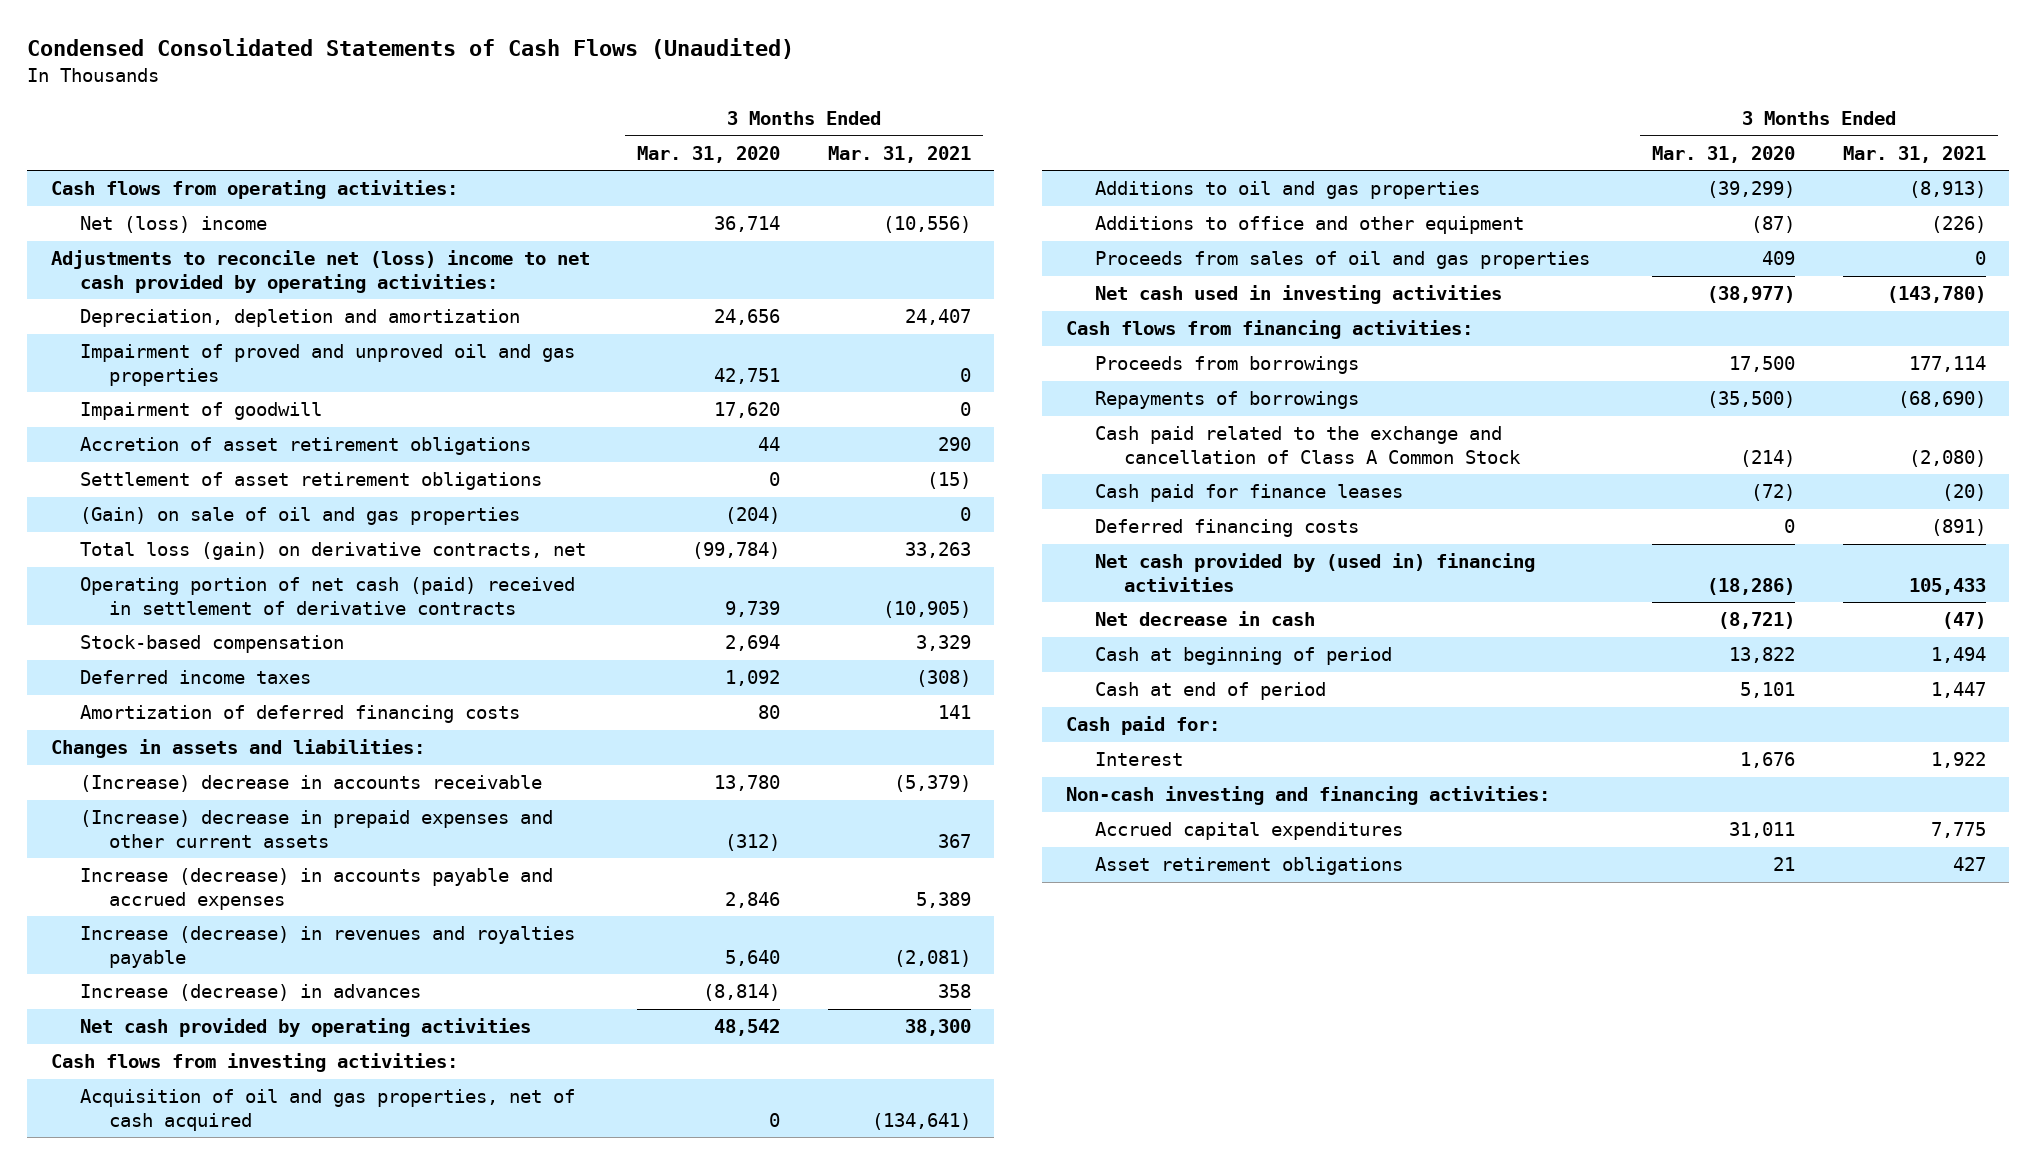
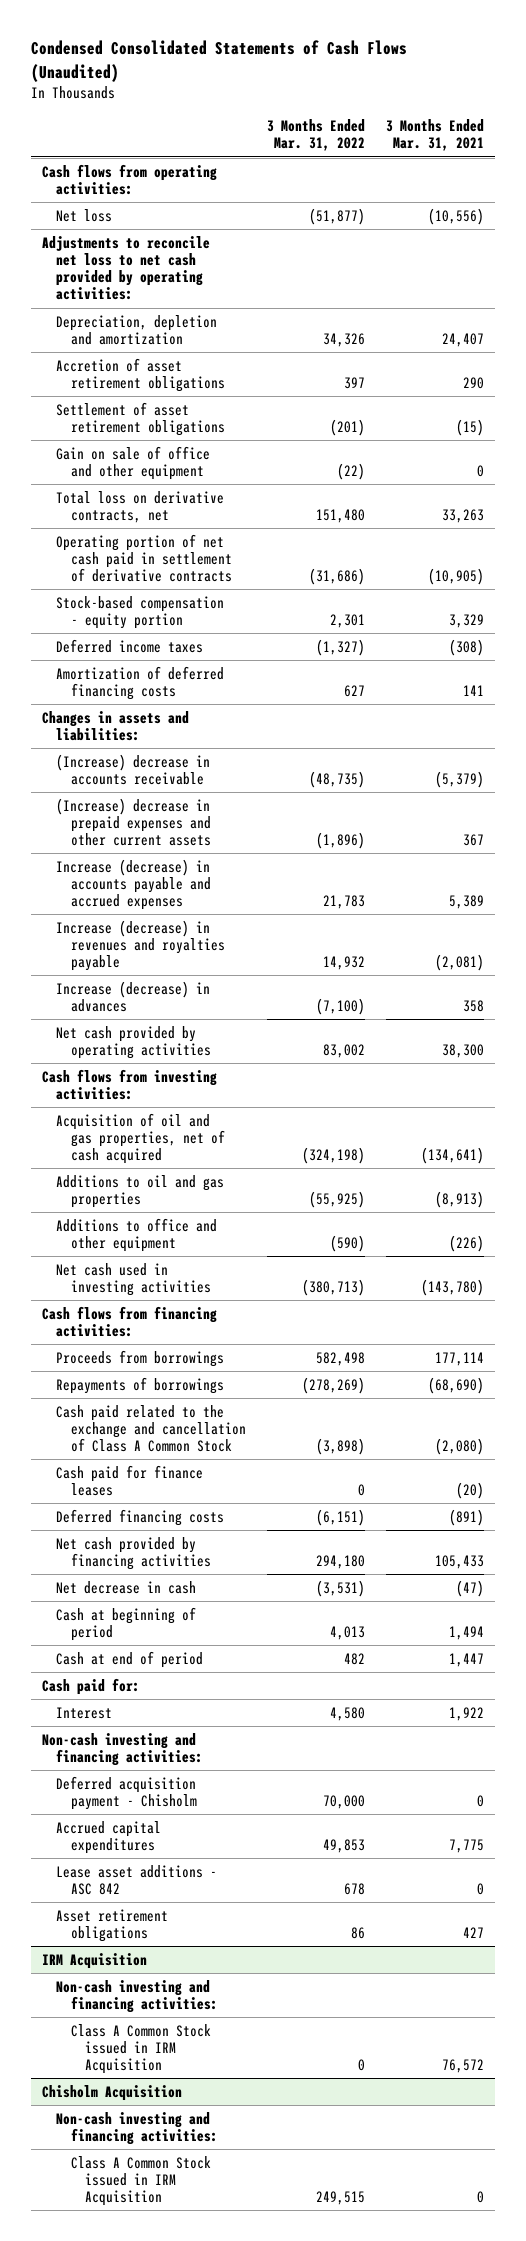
[637,145,781,163] Mar. 31, 2020 -> none
none -> [267,119,366,152] 3 Months Ended Mar. 31, 2022
[79,216,267,234] Net (loss) income -> [56,208,113,222] Net loss
[50,250,590,293] Adjustments to reconcile net (loss) income to net cash provided by operating activities: -> [42,235,211,301] Adjustments to reconcile net loss to net cash provided by operating activities:
[79,344,575,386] Impairment of proved and unproved oil and gas properties -> none
[79,402,322,421] Impairment of goodwill -> none
[79,507,520,526] (Gain) on sale of oil and gas properties -> none
none -> [56,445,211,480] Gain on sale of office and other equipment
[79,542,586,561] Total loss (gain) on derivative contracts, net -> [56,490,225,523] Total loss on derivative contracts, net
[79,577,575,615] Operating portion of net cash (paid) received in settlement of derivative contracts -> [56,533,232,583] Operating portion of net cash paid in settlement of derivative contracts
[79,635,344,654] Stock-based compensation -> [56,595,225,629] Stock-based compensation - equity portion
[1094,251,1590,270] Proceeds from sales of oil and gas properties -> none
[1094,553,1535,592] Net cash provided by (used in) financing activities -> [56,1536,211,1570] Net cash provided by financing activities
none -> [56,1775,197,1810] Deferred acquisition payment - Chisholm
none -> [56,1864,218,1895] Lease asset additions - ASC 842
none -> [42,1952,148,1969] IRM Acquisition
none -> [56,1979,218,2013] Non-cash investing and financing activities:
none -> [70,2023,211,2075] Class A Common Stock issued in IRM Acquisition
none -> [42,2084,183,2101] Chisholm Acquisition
none -> [56,2111,218,2145] Non-cash investing and financing activities:
none -> [70,2155,211,2207] Class A Common Stock issued in IRM Acquisition

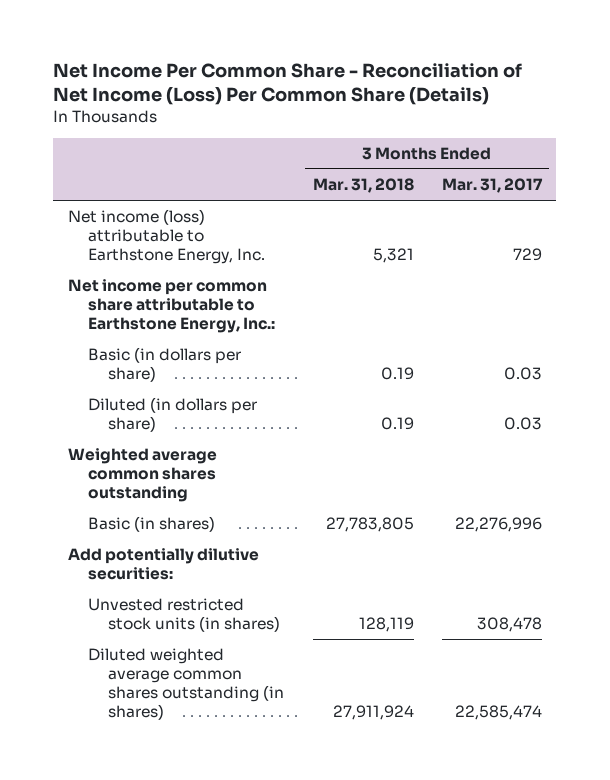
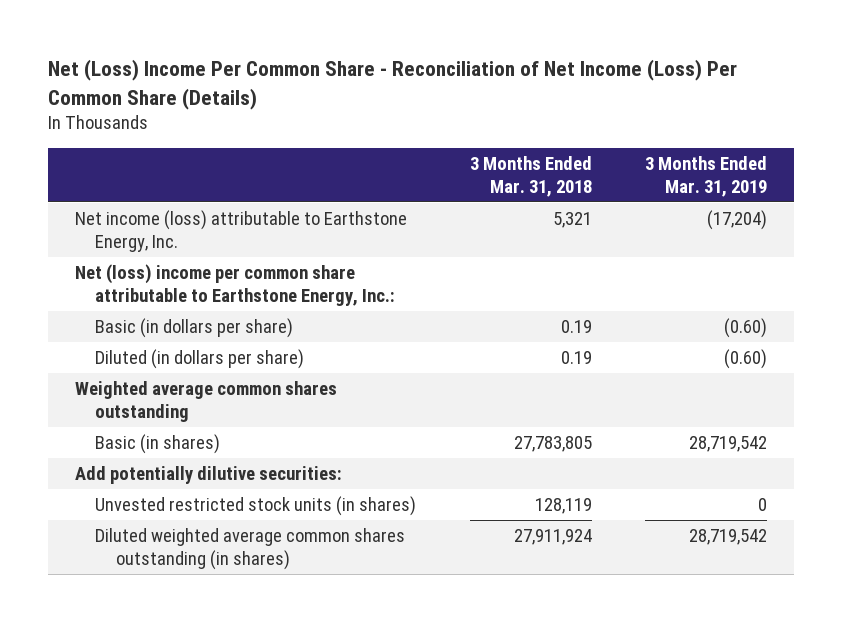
[53,63,523,106] Net Income Per Common Share - Reconciliation of Net Income (Loss) Per Common Share (Details) -> [48,59,738,110] Net (Loss) Income Per Common Share - Reconciliation of Net Income (Loss) Per Common Share (Details)
[441,178,543,194] Mar. 31, 2017 -> none
none -> [645,155,768,197] 3 Months Ended Mar. 31, 2019
[67,279,275,333] Net income per common share attributable to Earthstone Energy, Inc.: -> [74,263,396,307] Net (loss) income per common share attributable to Earthstone Energy, Inc.:

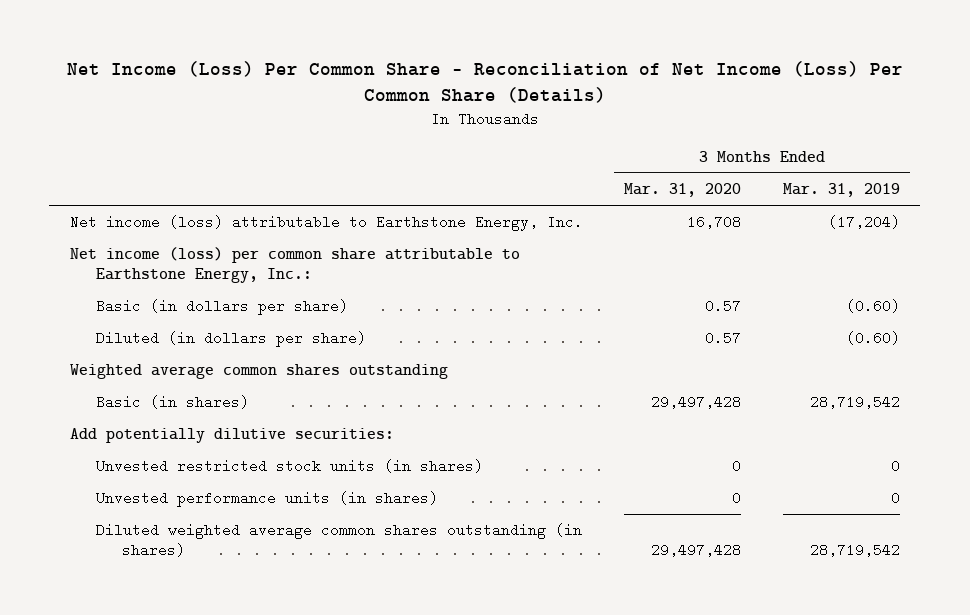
[48,59,738,110] Net (Loss) Income Per Common Share - Reconciliation of Net Income (Loss) Per Common Share (Details) -> [66,61,903,104] Net Income (Loss) Per Common Share - Reconciliation of Net Income (Loss) Per Common Share (Details)
[469,155,592,197] 3 Months Ended Mar. 31, 2018 -> none
none -> [624,183,742,198] Mar. 31, 2020
[74,263,396,307] Net (loss) income per common share attributable to Earthstone Energy, Inc.: -> [69,247,520,284] Net income (loss) per common share attributable to Earthstone Energy, Inc.:
none -> [95,491,438,508] Unvested performance units (in shares)

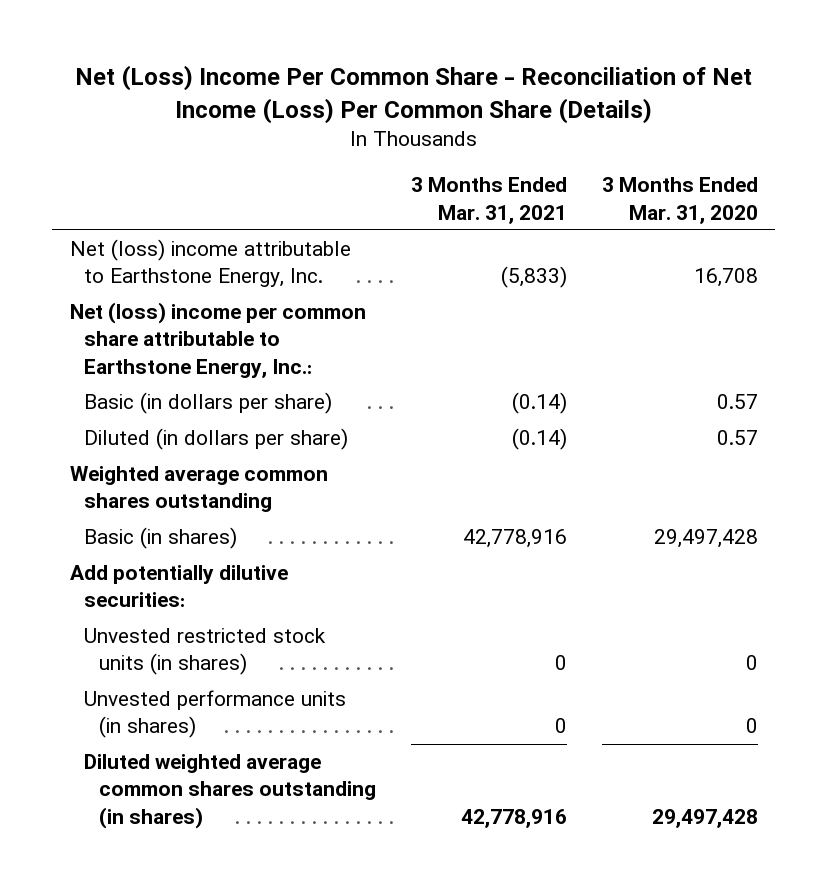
[66,61,903,104] Net Income (Loss) Per Common Share - Reconciliation of Net Income (Loss) Per Common Share (Details) -> [74,64,752,124] Net (Loss) Income Per Common Share - Reconciliation of Net Income (Loss) Per Common Share (Details)
[782,183,900,198] Mar. 31, 2019 -> none
none -> [410,177,567,224] 3 Months Ended Mar. 31, 2021
[69,215,583,232] Net income (loss) attributable to Earthstone Energy, Inc. -> [69,239,351,288] Net (loss) income attributable to Earthstone Energy, Inc.
[69,247,520,284] Net income (loss) per common share attributable to Earthstone Energy, Inc.: -> [69,302,366,378] Net (loss) income per common share attributable to Earthstone Energy, Inc.:

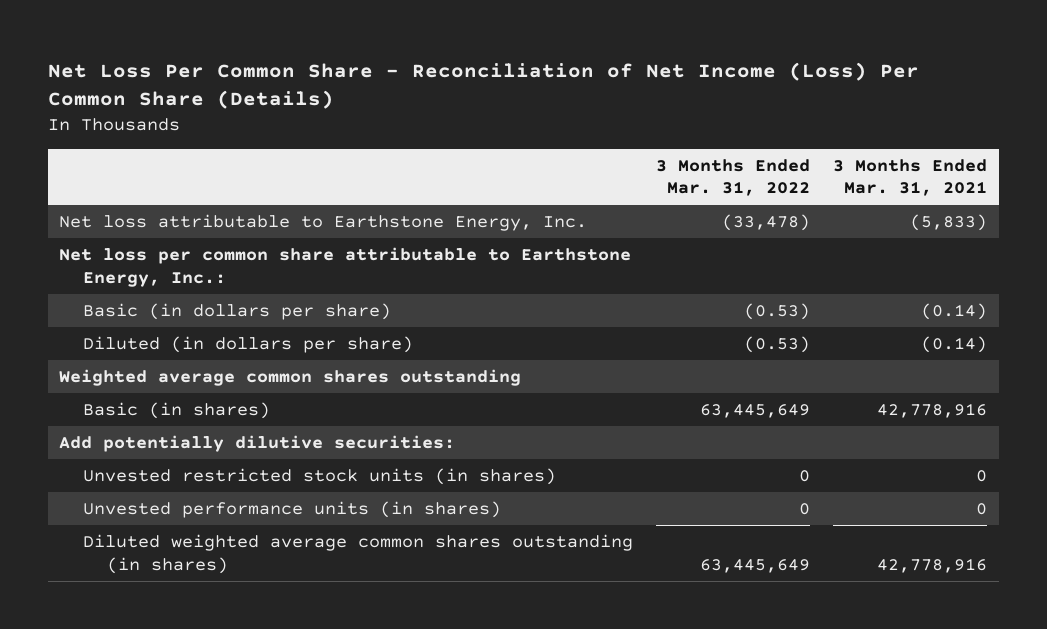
[74,64,752,124] Net (Loss) Income Per Common Share - Reconciliation of Net Income (Loss) Per Common Share (Details) -> [47,61,919,110] Net Loss Per Common Share - Reconciliation of Net Income (Loss) Per Common Share (Details)
[601,177,758,224] 3 Months Ended Mar. 31, 2020 -> none
none -> [656,158,811,197] 3 Months Ended Mar. 31, 2022
[69,239,351,288] Net (loss) income attributable to Earthstone Energy, Inc. -> [59,214,588,232] Net loss attributable to Earthstone Energy, Inc.
[69,302,366,378] Net (loss) income per common share attributable to Earthstone Energy, Inc.: -> [59,247,632,287] Net loss per common share attributable to Earthstone Energy, Inc.:

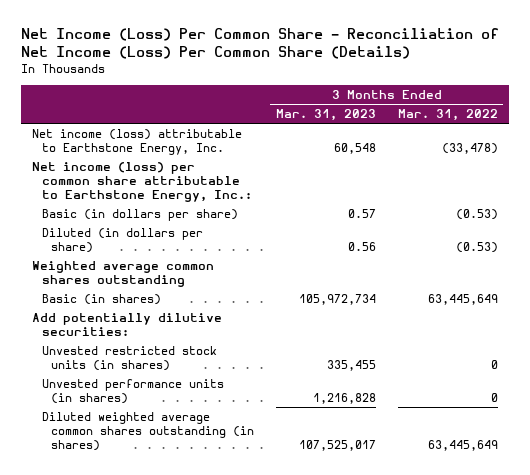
[47,61,919,110] Net Loss Per Common Share - Reconciliation of Net Income (Loss) Per Common Share (Details) -> [21,28,500,60] Net Income (Loss) Per Common Share - Reconciliation of Net Income (Loss) Per Common Share (Details)
[833,158,988,197] 3 Months Ended Mar. 31, 2021 -> none
none -> [275,109,376,122] Mar. 31, 2023
[59,214,588,232] Net loss attributable to Earthstone Energy, Inc. -> [32,129,243,156] Net income (loss) attributable to Earthstone Energy, Inc.
[59,247,632,287] Net loss per common share attributable to Earthstone Energy, Inc.: -> [32,162,252,202] Net income (loss) per common share attributable to Earthstone Energy, Inc.:

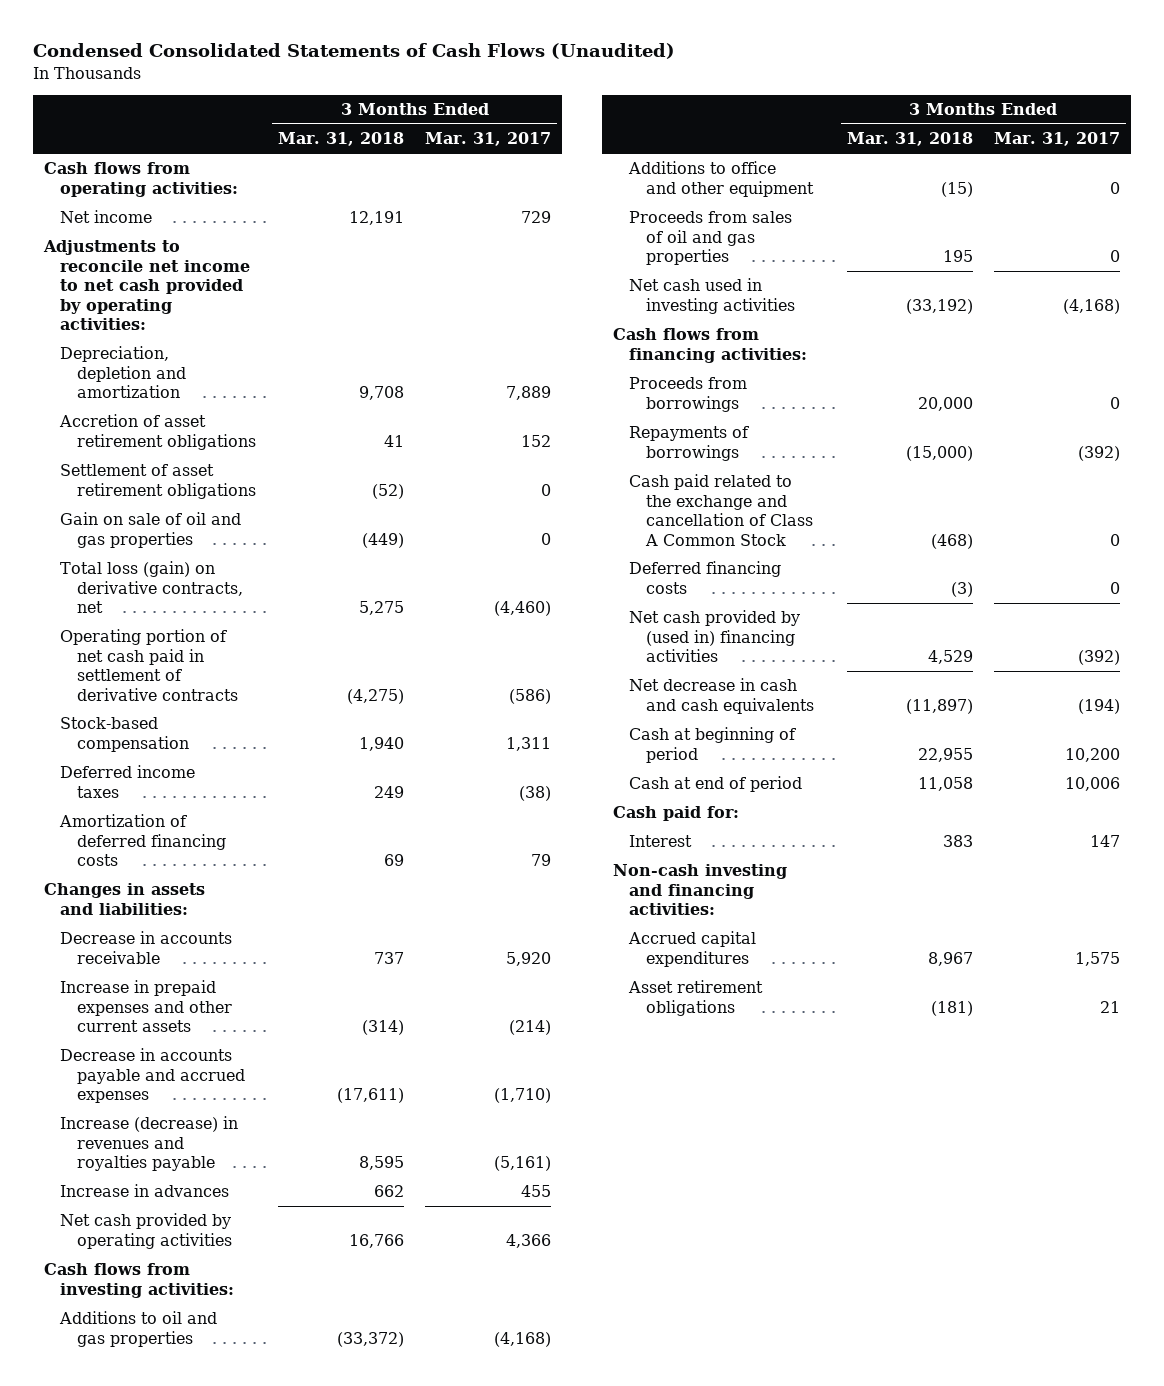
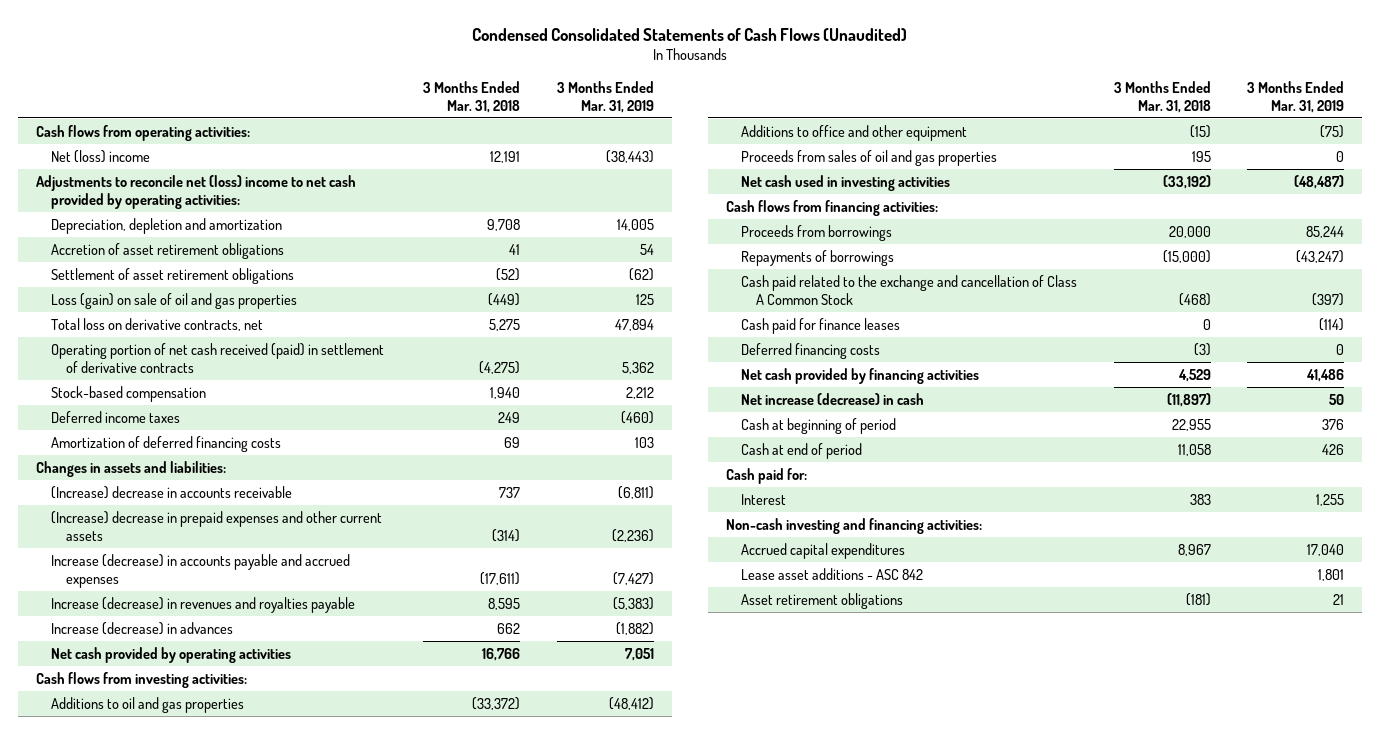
[425,132,552,147] Mar. 31, 2017 -> none
none -> [556,80,654,114] 3 Months Ended Mar. 31, 2019
[60,210,153,224] Net income -> [51,149,151,163] Net (loss) income
[42,240,251,330] Adjustments to reconcile net income to net cash provided by operating activities: -> [36,174,357,209] Adjustments to reconcile net (loss) income to net cash provided by operating activities:
[60,512,242,548] Gain on sale of oil and gas properties -> [51,292,298,309] Loss (gain) on sale of oil and gas properties
[60,561,244,614] Total loss (gain) on derivative contracts, net -> [51,317,264,331] Total loss on derivative contracts, net
[60,629,239,701] Operating portion of net cash paid in settlement of derivative contracts -> [51,342,385,373] Operating portion of net cash received (paid) in settlement of derivative contracts
[60,931,233,964] Decrease in accounts receivable -> [51,485,293,499] (Increase) decrease in accounts receivable
[60,980,233,1033] Increase in prepaid expenses and other current assets -> [51,510,383,541] (Increase) decrease in prepaid expenses and other current assets
[60,1048,246,1104] Decrease in accounts payable and accrued expenses -> [51,553,351,588] Increase (decrease) in accounts payable and accrued expenses
[60,1184,230,1198] Increase in advances -> [51,621,234,635] Increase (decrease) in advances
none -> [741,317,901,334] Cash paid for finance leases
[629,610,801,663] Net cash provided by (used in) financing activities -> [741,367,980,384] Net cash provided by financing activities
[629,678,814,714] Net decrease in cash and cash equivalents -> [741,392,925,405] Net increase (decrease) in cash
none -> [741,567,924,580] Lease asset additions - ASC 842

